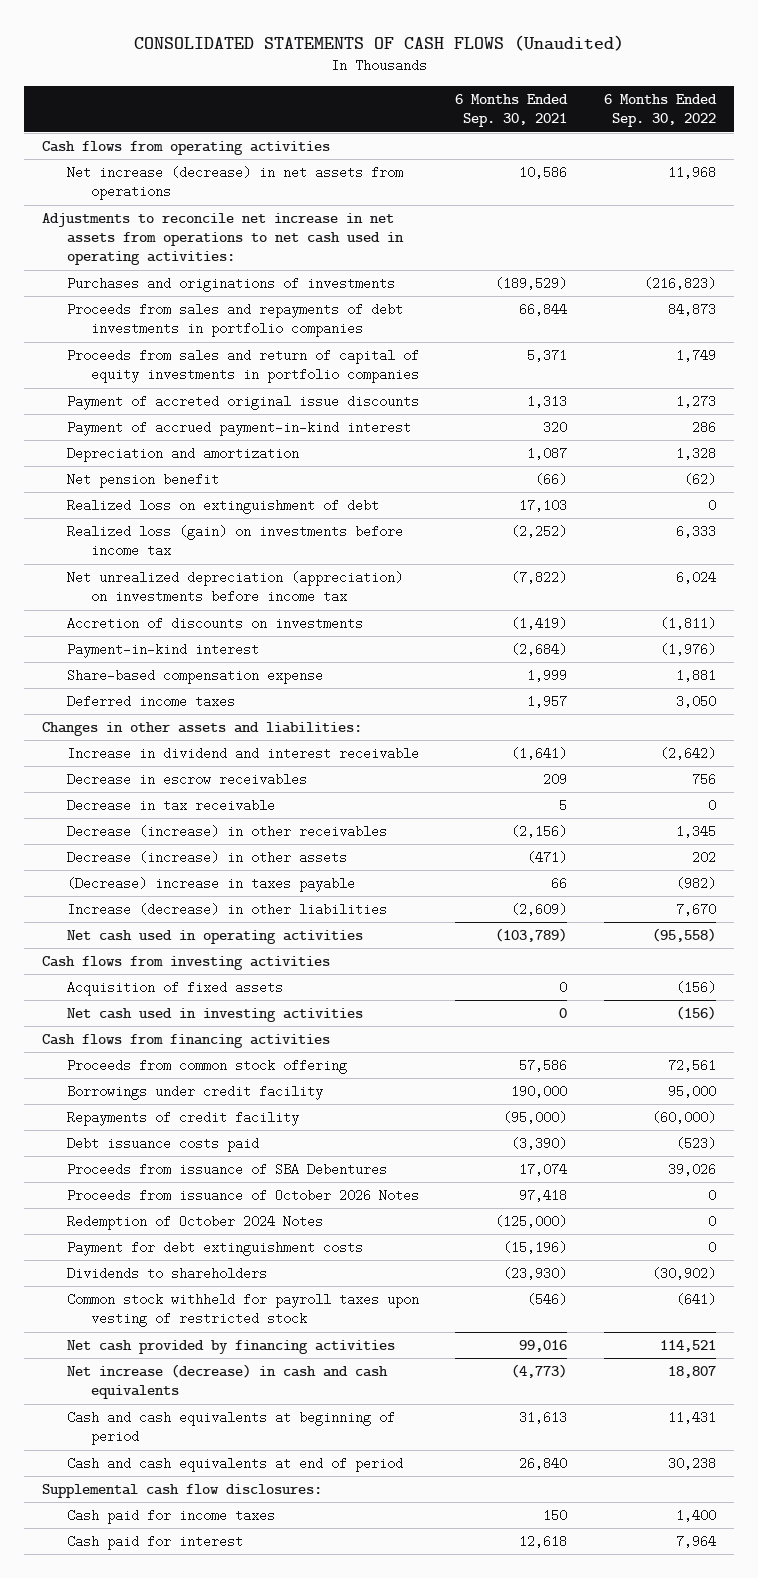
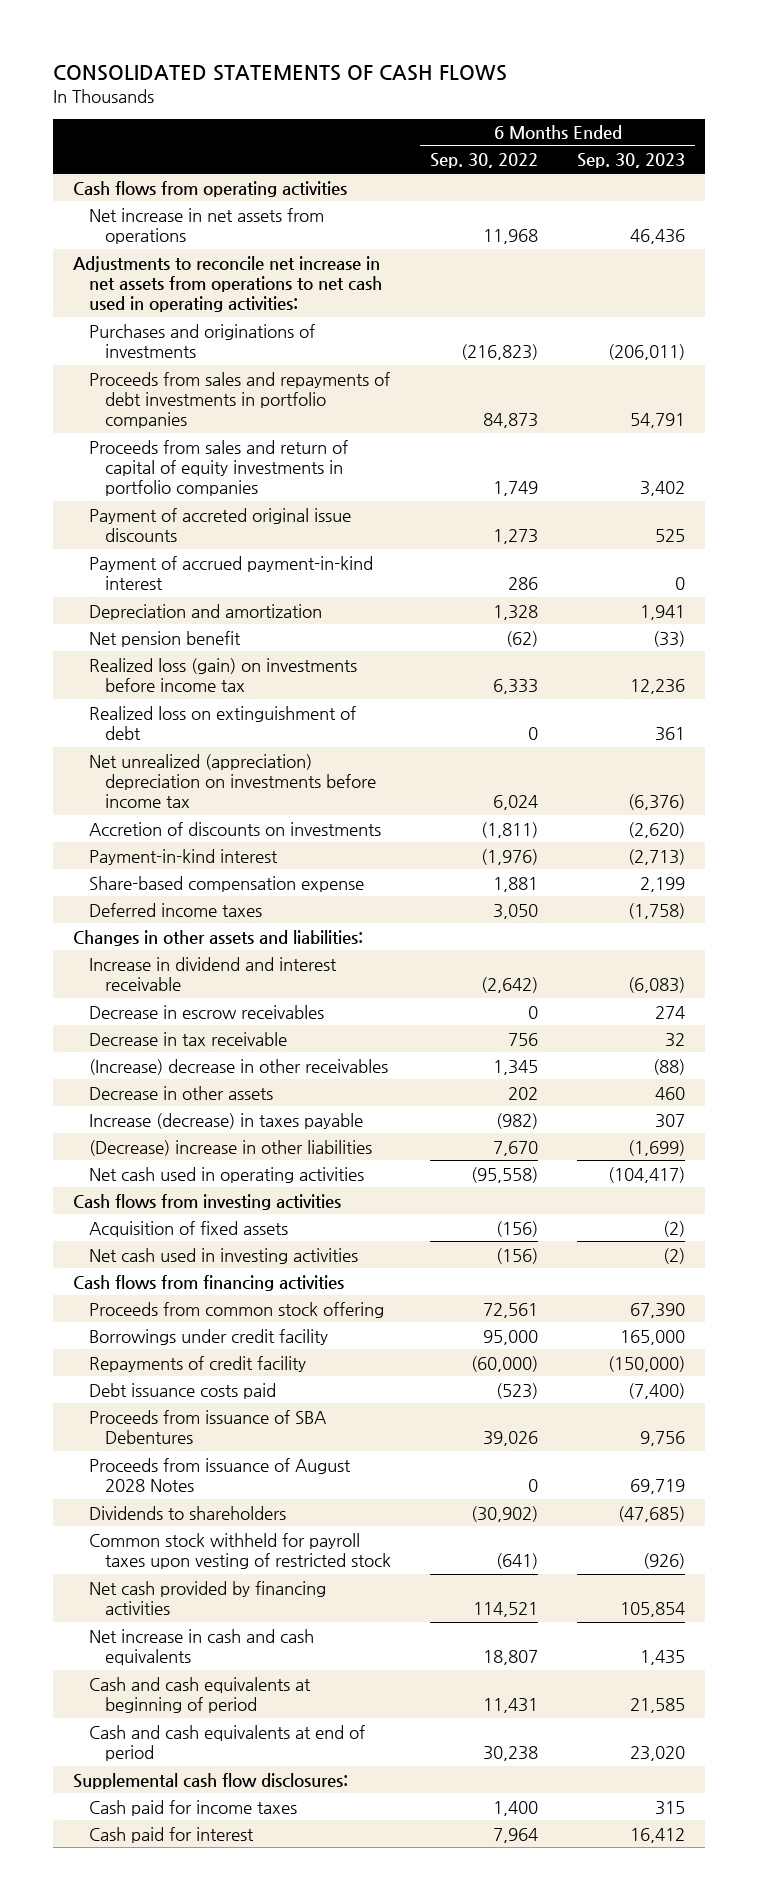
[134,34,625,51] CONSOLIDATED STATEMENTS OF CASH FLOWS (Unaudited) -> [52,65,507,82] CONSOLIDATED STATEMENTS OF CASH FLOWS
[455,94,569,128] 6 Months Ended Sep. 30, 2021 -> none
none -> [577,153,686,169] Sep. 30, 2023
[66,166,403,201] Net increase (decrease) in net assets from operations -> [88,207,324,244] Net increase in net assets from operations
[66,499,379,515] Realized loss on extinguishment of debt -> [88,705,356,740] Realized loss on extinguishment of debt
[66,571,403,604] Net unrealized depreciation (appreciation) on investments before income tax -> [88,753,377,808] Net unrealized (appreciation) depreciation on investments before income tax
[691,773,716,787] 756 -> [528,1005,539,1019] 0
[707,799,716,813] 0 -> [508,1032,539,1046] 756
[66,825,387,839] Decrease (increase) in other receivables -> [88,1058,388,1075] (Increase) decrease in other receivables
[66,851,347,865] Decrease (increase) in other assets -> [88,1085,273,1100] Decrease in other assets
[66,877,355,893] (Decrease) increase in taxes payable -> [88,1112,363,1129] Increase (decrease) in taxes payable
[66,903,387,917] Increase (decrease) in other liabilities -> [88,1139,372,1156] (Decrease) increase in other liabilities
[66,1215,323,1231] Redemption of October 2024 Notes -> none
[66,1241,363,1257] Payment for debt extinguishment costs -> none
[66,1189,419,1203] Proceeds from issuance of October 2026 Notes -> [88,1457,351,1492] Proceeds from issuance of August 2028 Notes
[66,1364,388,1400] Net increase (decrease) in cash and cash equivalents -> [88,1628,314,1665] Net increase in cash and cash equivalents

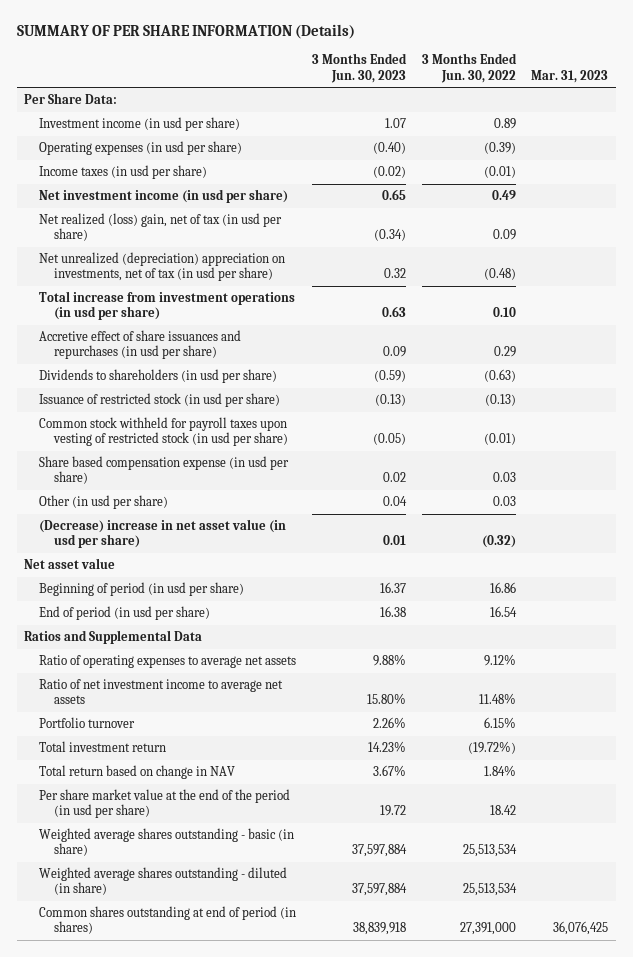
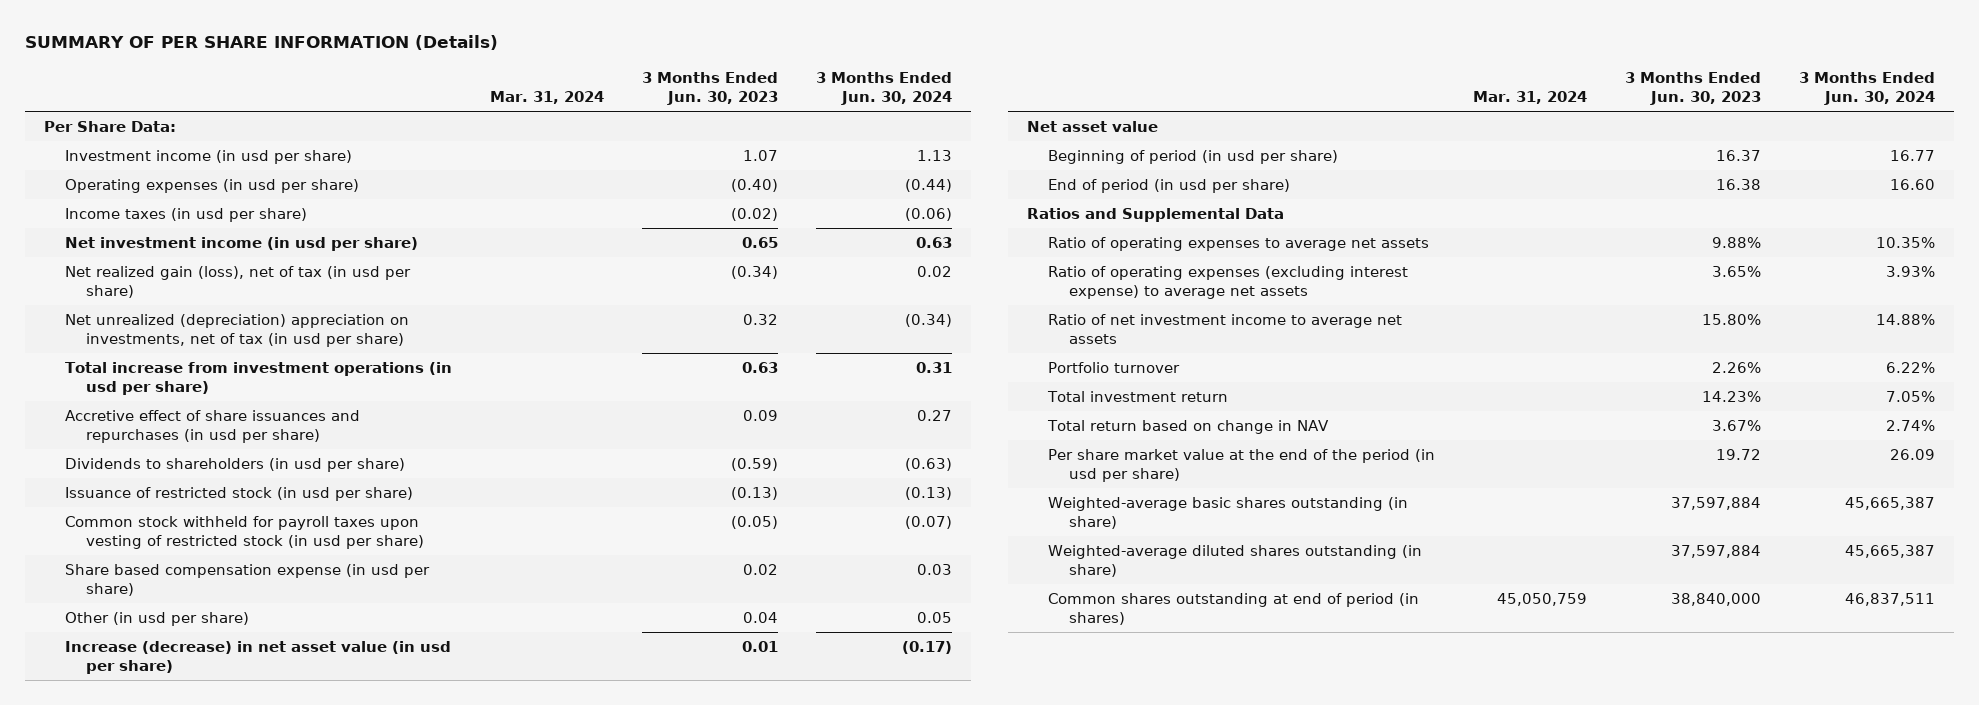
[421,53,517,83] 3 Months Ended Jun. 30, 2022 -> none
[531,69,609,83] Mar. 31, 2023 -> none
none -> [490,90,605,104] Mar. 31, 2024
none -> [816,72,953,105] 3 Months Ended Jun. 30, 2024
[39,212,283,242] Net realized (loss) gain, net of tax (in usd per share) -> [65,266,412,298] Net realized gain (loss), net of tax (in usd per share)
[39,518,287,549] (Decrease) increase in net asset value (in usd per share) -> [65,641,452,674] Increase (decrease) in net asset value (in usd per share)
none -> [1047,266,1408,299] Ratio of operating expenses (excluding interest expense) to average net assets
[39,827,295,857] Weighted average shares outstanding - basic (in share) -> [1047,497,1408,529] Weighted-average basic shares outstanding (in share)
[39,866,288,896] Weighted average shares outstanding - diluted (in share) -> [1047,545,1422,577] Weighted-average diluted shares outstanding (in share)
[353,922,407,936] 38,839,918 -> [1670,593,1761,607] 38,840,000

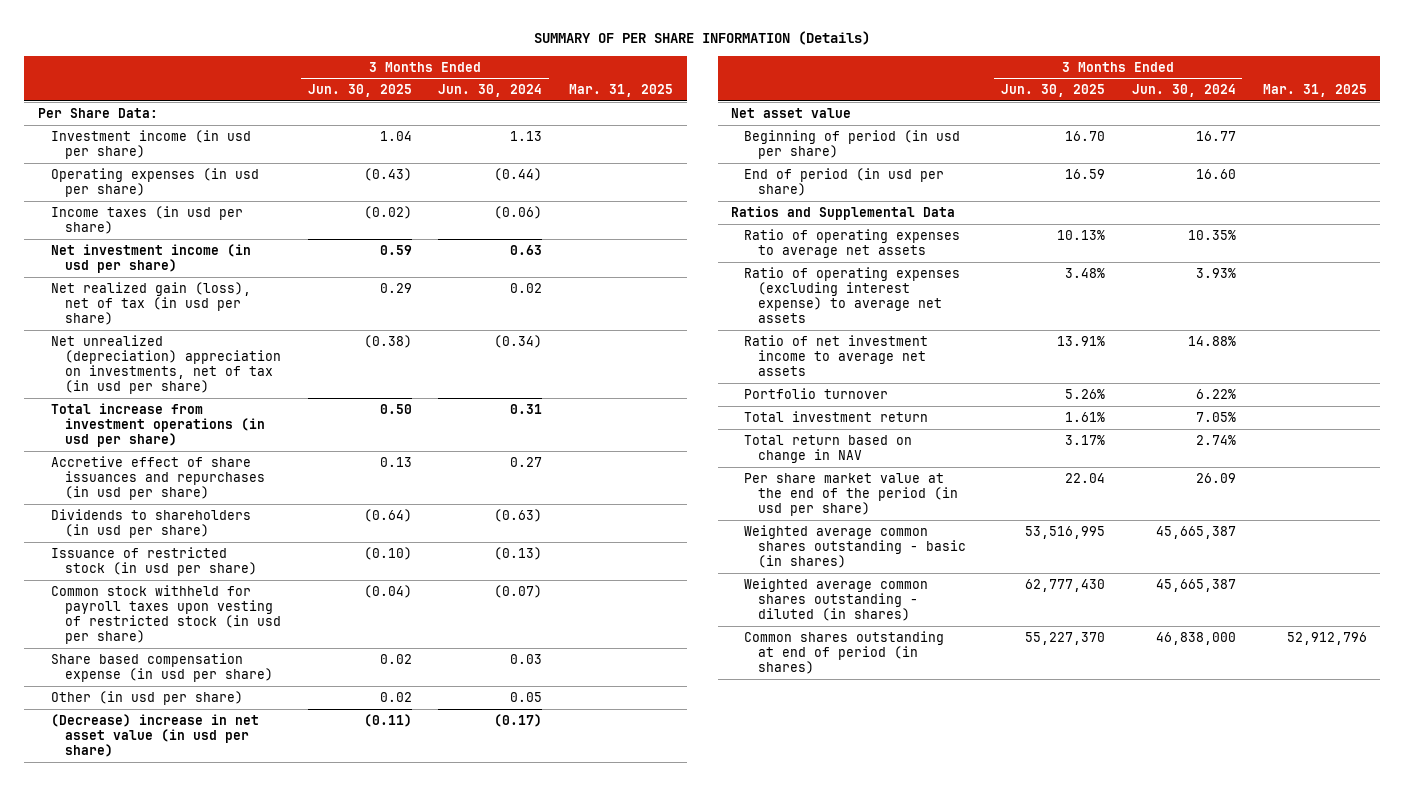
[490,90,605,104] Mar. 31, 2024 -> none
[642,72,779,105] 3 Months Ended Jun. 30, 2023 -> none
none -> [307,84,412,98] Jun. 30, 2025
none -> [569,84,674,98] Mar. 31, 2025
[65,641,452,674] Increase (decrease) in net asset value (in usd per share) -> [51,713,260,757] (Decrease) increase in net asset value (in usd per share)
[1047,497,1408,529] Weighted-average basic shares outstanding (in share) -> [744,524,966,568] Weighted average common shares outstanding - basic (in shares)
[1047,545,1422,577] Weighted-average diluted shares outstanding (in share) -> [744,577,929,621] Weighted average common shares outstanding - diluted (in shares)
[1844,593,1935,607] 46,837,511 -> [1155,631,1236,645] 46,838,000

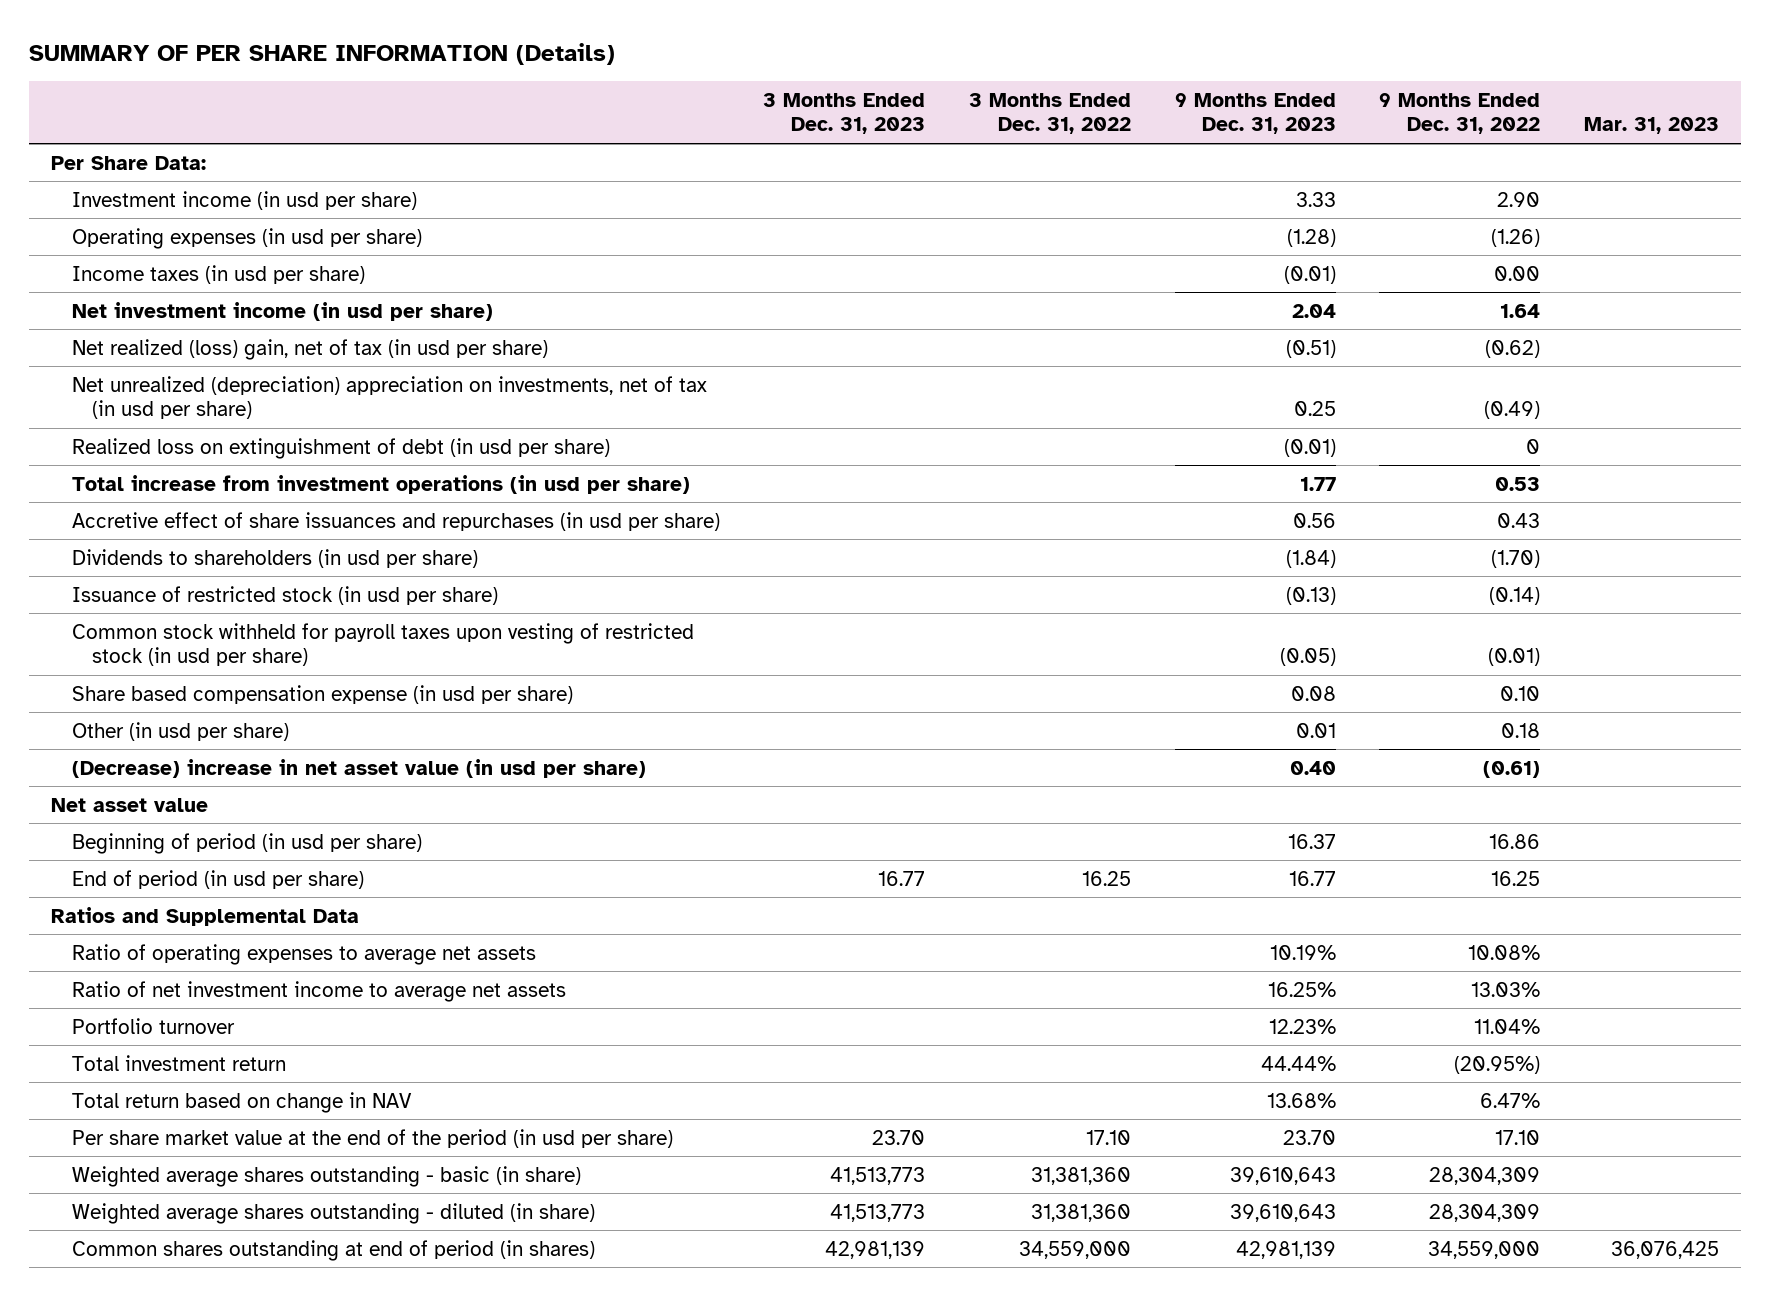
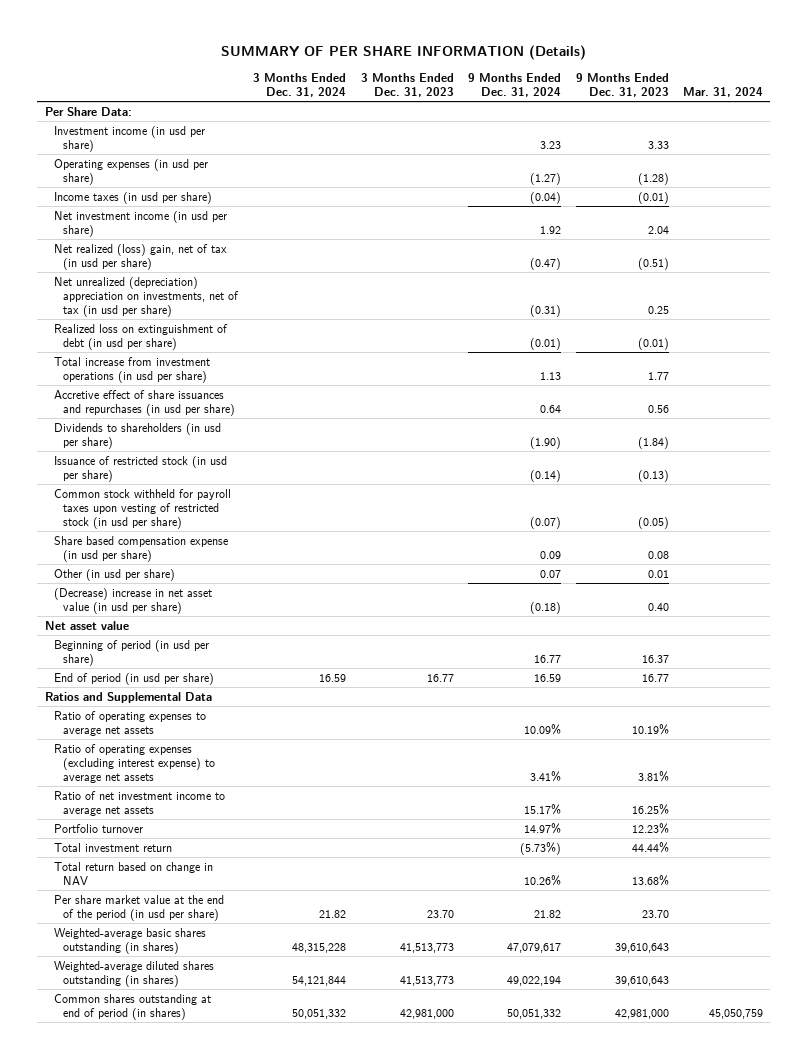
[969,92,1132,135] 3 Months Ended Dec. 31, 2022 -> none
[1379,92,1541,135] 9 Months Ended Dec. 31, 2022 -> none
[1584,117,1720,135] Mar. 31, 2023 -> none
none -> [253,73,347,98] 3 Months Ended Dec. 31, 2024
none -> [468,73,562,98] 9 Months Ended Dec. 31, 2024
none -> [683,87,764,98] Mar. 31, 2024
none -> [54,743,216,784] Ratio of operating expenses (excluding interest expense) to average net assets
[71,1165,581,1187] Weighted average shares outstanding - basic (in share) -> [54,927,207,954] Weighted-average basic shares outstanding (in shares)
[71,1202,595,1224] Weighted average shares outstanding - diluted (in share) -> [54,960,215,987] Weighted-average diluted shares outstanding (in shares)
[825,1240,926,1259] 42,981,139 -> [399,1008,454,1019] 42,981,000
[1235,1240,1336,1259] 42,981,139 -> [614,1008,669,1019] 42,981,000

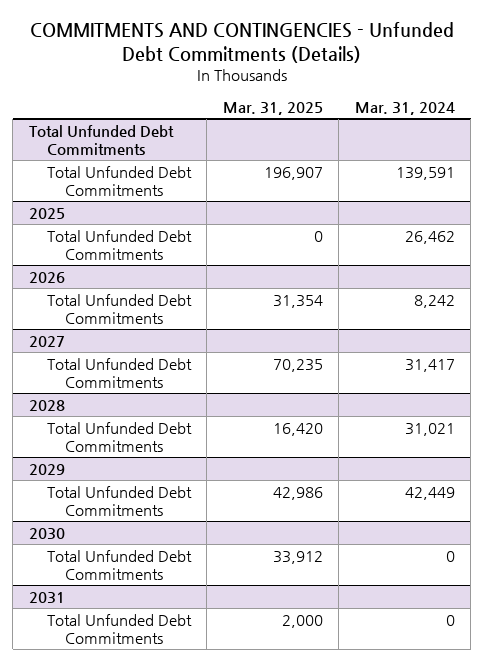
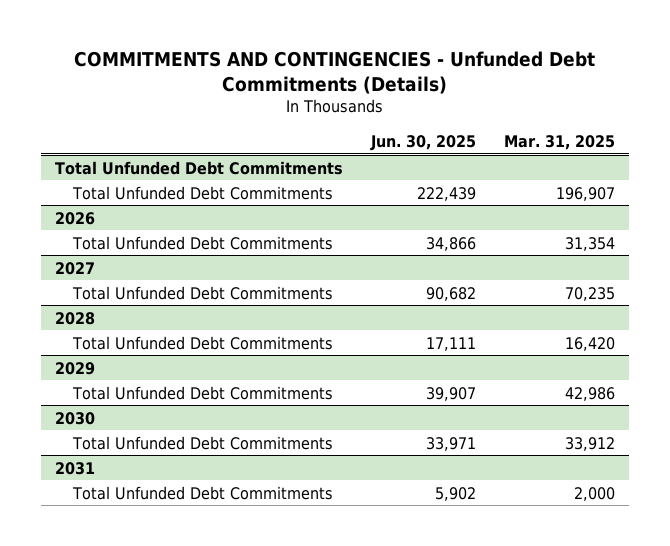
[354,102,455,116] Mar. 31, 2024 -> none
none -> [370,134,477,151] Jun. 30, 2025
[28,207,65,219] 2025 -> none
[46,229,192,260] Total Unfunded Debt Commitments -> none

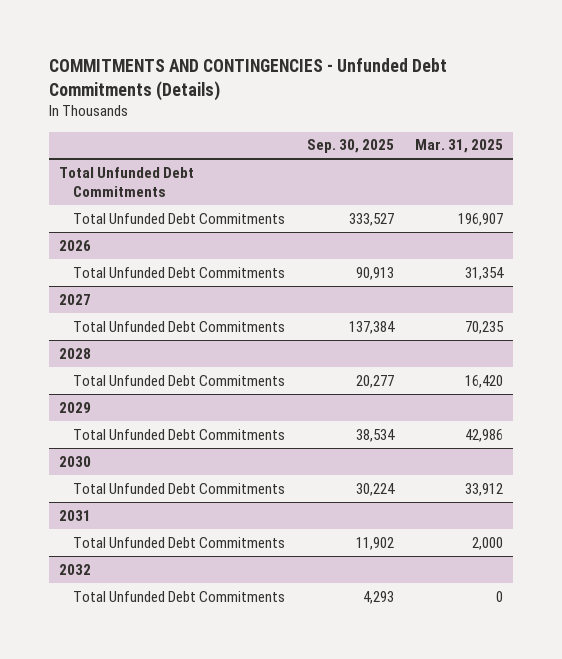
[370,134,477,151] Jun. 30, 2025 -> none
none -> [306,139,394,154] Sep. 30, 2025
none -> [59,563,92,575] 2032
none -> [73,590,286,602] Total Unfunded Debt Commitments

